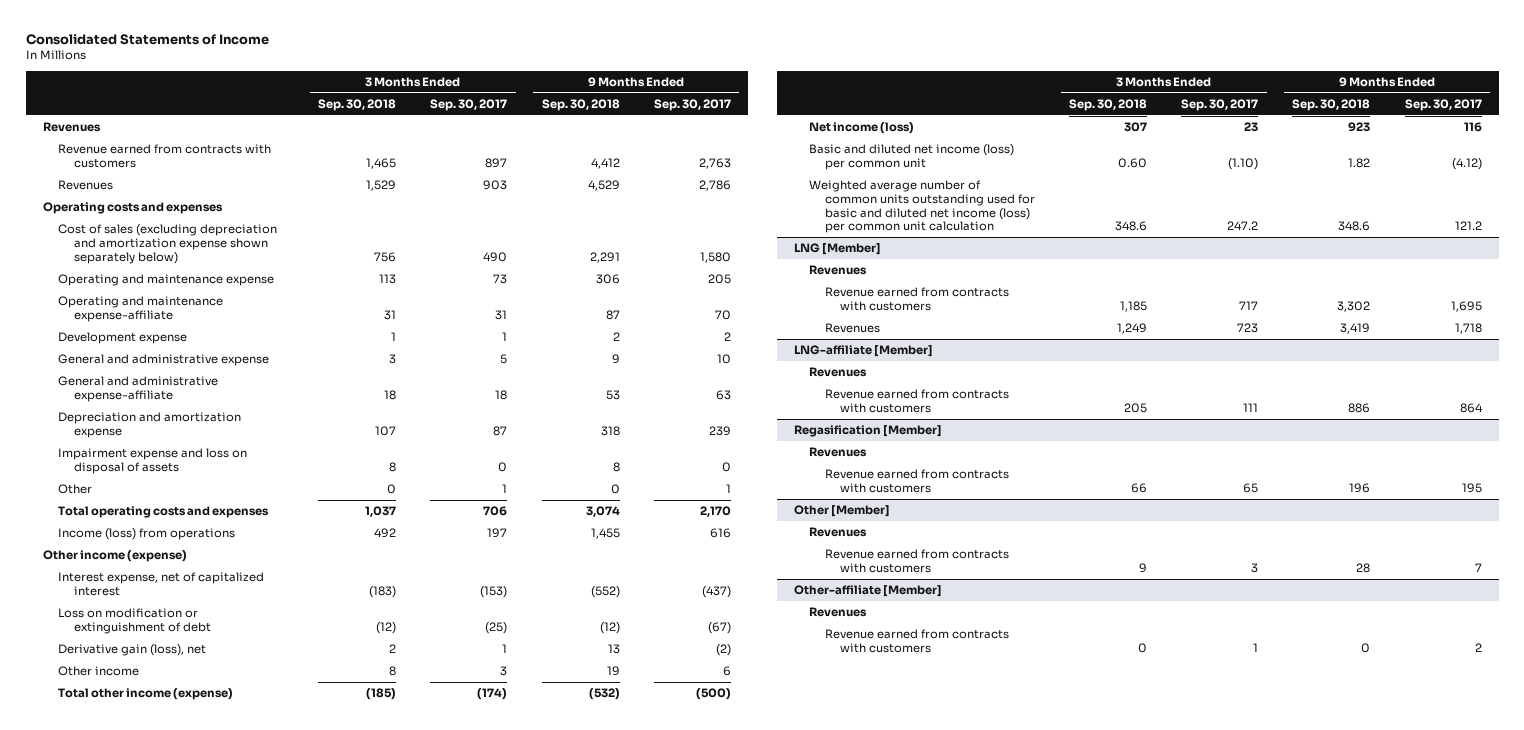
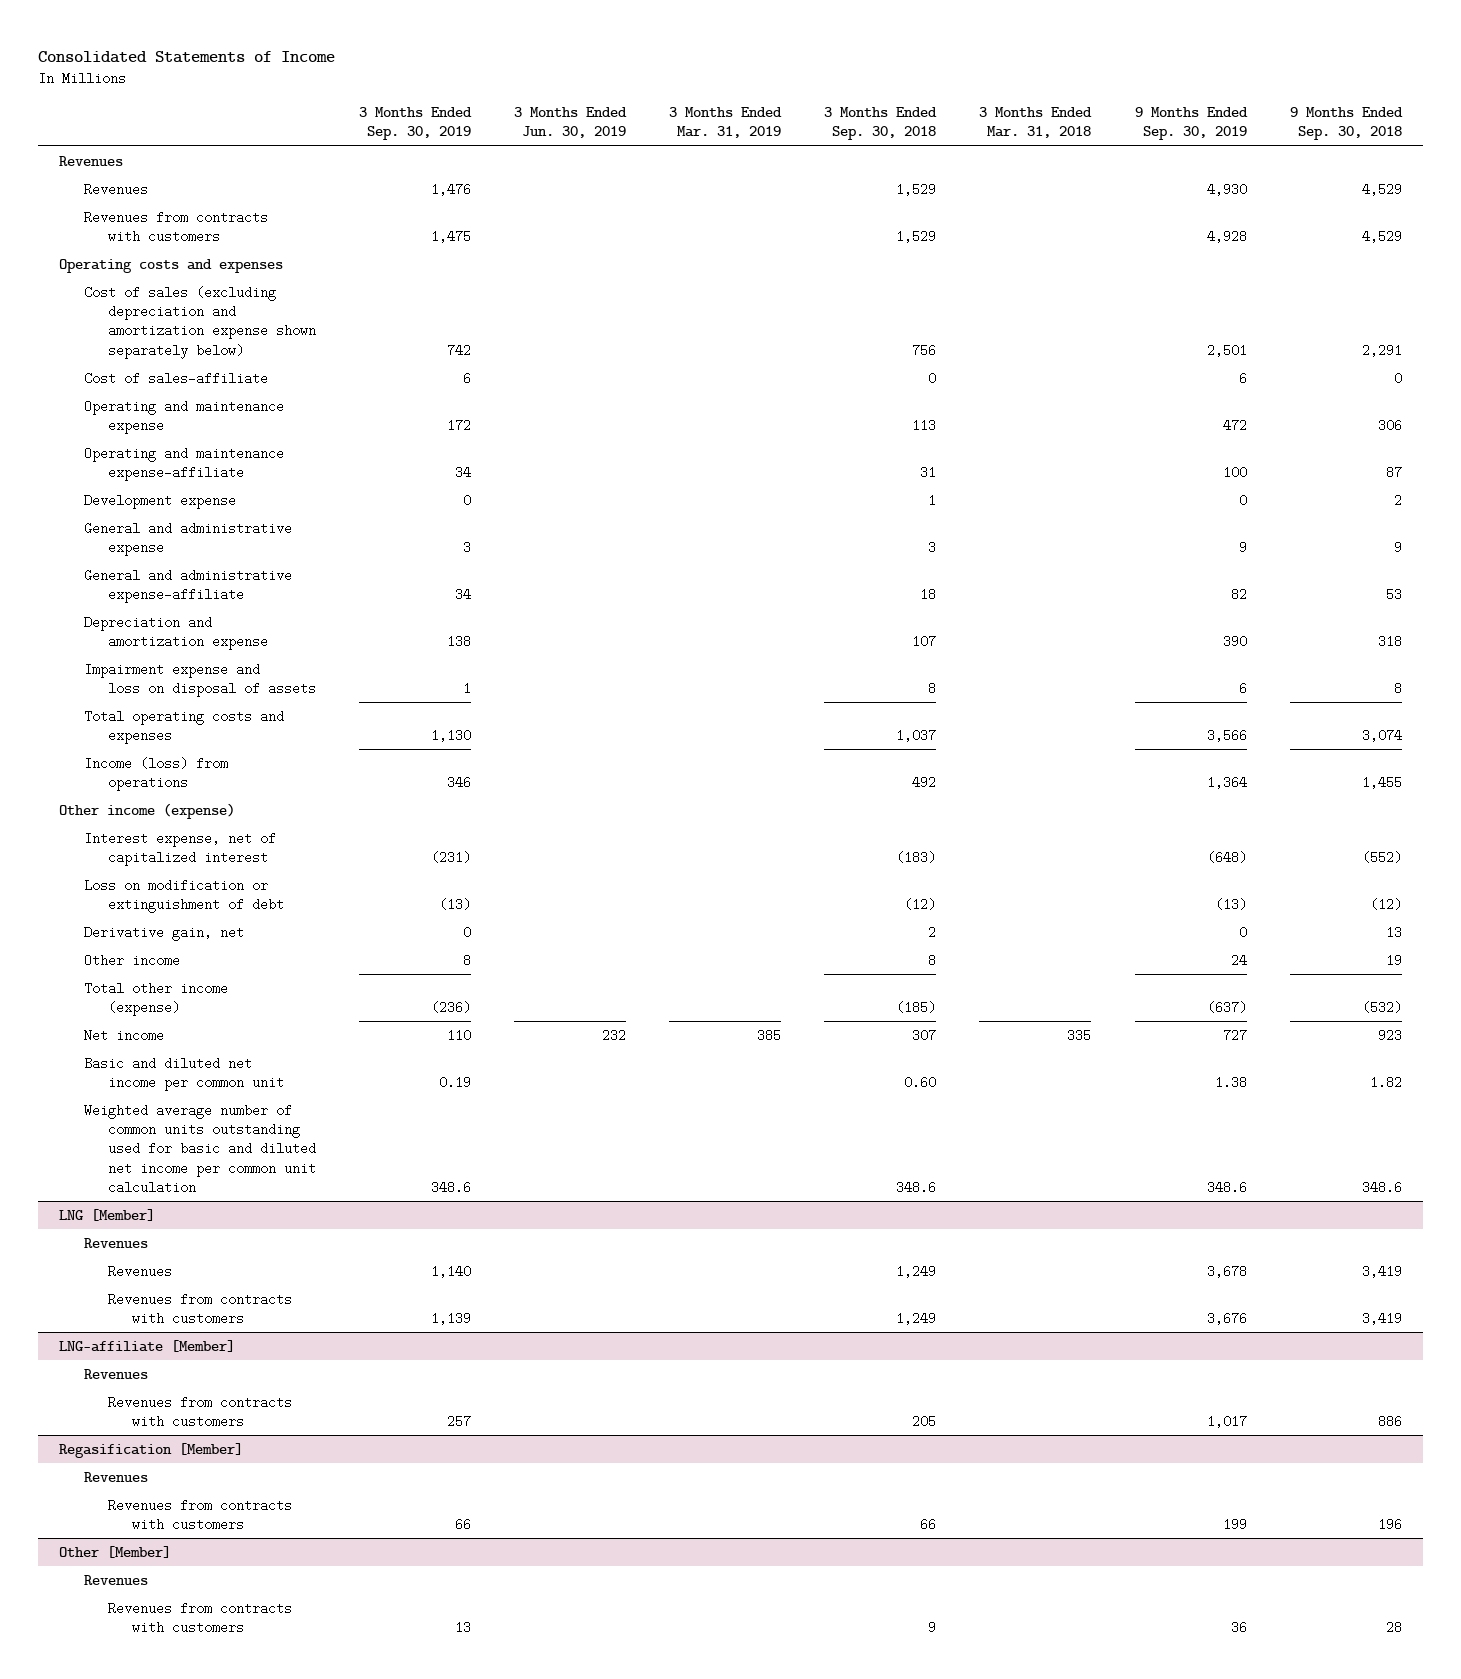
[430,99,508,112] Sep. 30, 2017 -> none
[653,99,731,112] Sep. 30, 2017 -> none
none -> [359,107,473,141] 3 Months Ended Sep. 30, 2019
none -> [514,107,628,139] 3 Months Ended Jun. 30, 2019
none -> [669,107,783,139] 3 Months Ended Mar. 31, 2019
none -> [979,107,1093,139] 3 Months Ended Mar. 31, 2018
none -> [1134,107,1248,141] 9 Months Ended Sep. 30, 2019
[58,144,272,168] Revenue earned from contracts with customers -> none
none -> [83,210,268,244] Revenues from contracts with customers
none -> [83,371,268,385] Cost of sales-affiliate
[58,484,93,495] Other -> none
[58,644,207,657] Derivative gain (loss), net -> [83,925,244,941] Derivative gain, net
[809,122,915,135] Net income (loss) -> [83,1028,164,1042] Net income
[809,144,1015,170] Basic and diluted net income (loss) per common unit -> [83,1056,284,1092] Basic and diluted net income per common unit
[809,180,1035,234] Weighted average number of common units outstanding used for basic and diluted net income (loss) per common unit calculation -> [83,1103,316,1195] Weighted average number of common units outstanding used for basic and diluted net income per common unit calculation
[824,287,1009,311] Revenue earned from contracts with customers -> none
none -> [107,1292,292,1326] Revenues from contracts with customers
[824,389,1009,413] Revenue earned from contracts with customers -> [107,1395,292,1429] Revenues from contracts with customers
[824,469,1009,493] Revenue earned from contracts with customers -> [107,1498,292,1532] Revenues from contracts with customers
[793,585,942,598] Other-affiliate [Member] -> none
[809,607,868,618] Revenues -> none
[824,629,1009,653] Revenue earned from contracts with customers -> none
[824,549,1009,573] Revenue earned from contracts with customers -> [107,1601,292,1635] Revenues from contracts with customers

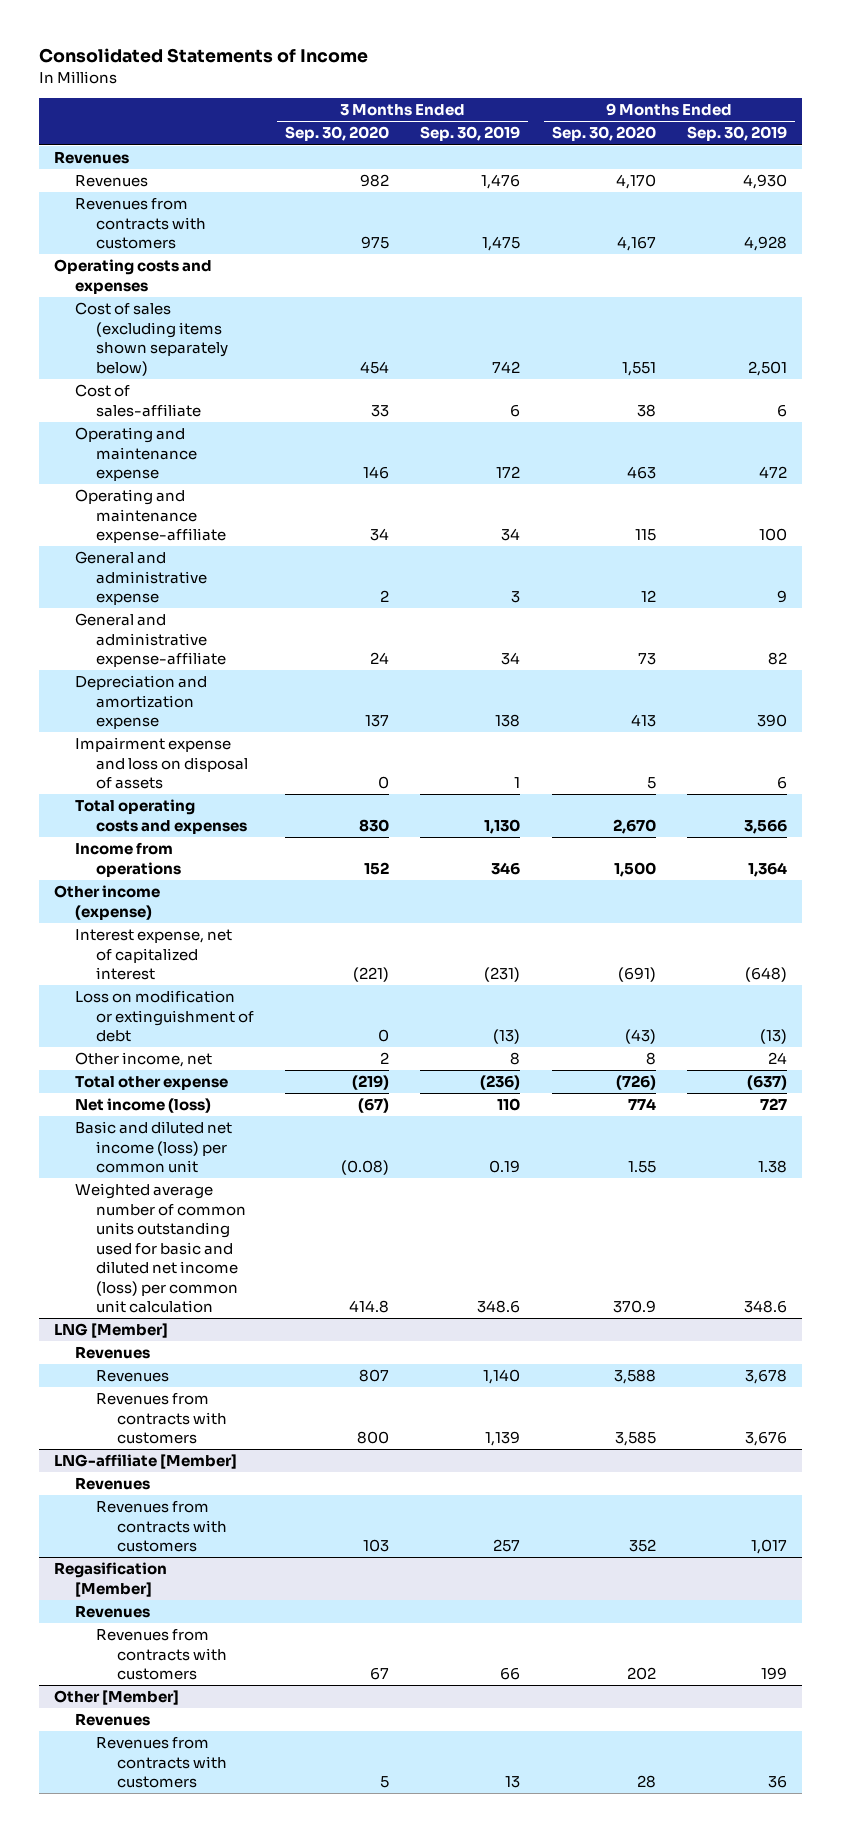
[514,107,628,139] 3 Months Ended Jun. 30, 2019 -> none
[669,107,783,139] 3 Months Ended Mar. 31, 2019 -> none
[824,107,938,141] 3 Months Ended Sep. 30, 2018 -> none
[979,107,1093,139] 3 Months Ended Mar. 31, 2018 -> none
[1289,107,1403,141] 9 Months Ended Sep. 30, 2018 -> none
none -> [285,126,390,142] Sep. 30, 2020
none -> [551,126,656,142] Sep. 30, 2020
[83,285,316,359] Cost of sales (excluding depreciation and amortization expense shown separately below) -> [75,302,229,376] Cost of sales (excluding items shown separately below)
[83,493,236,509] Development expense -> none
[83,756,228,792] Income (loss) from operations -> [75,842,182,877] Income from operations
[83,925,244,941] Derivative gain, net -> none
[83,953,180,967] Other income -> [75,1052,213,1068] Other income, net
[83,981,228,1017] Total other income (expense) -> [75,1076,229,1091] Total other expense
[83,1028,164,1042] Net income -> [75,1098,212,1114] Net income (loss)
[83,1056,284,1092] Basic and diluted net income per common unit -> [75,1121,233,1174] Basic and diluted net income (loss) per common unit
[83,1103,316,1195] Weighted average number of common units outstanding used for basic and diluted net income per common unit calculation -> [75,1183,247,1314] Weighted average number of common units outstanding used for basic and diluted net income (loss) per common unit calculation

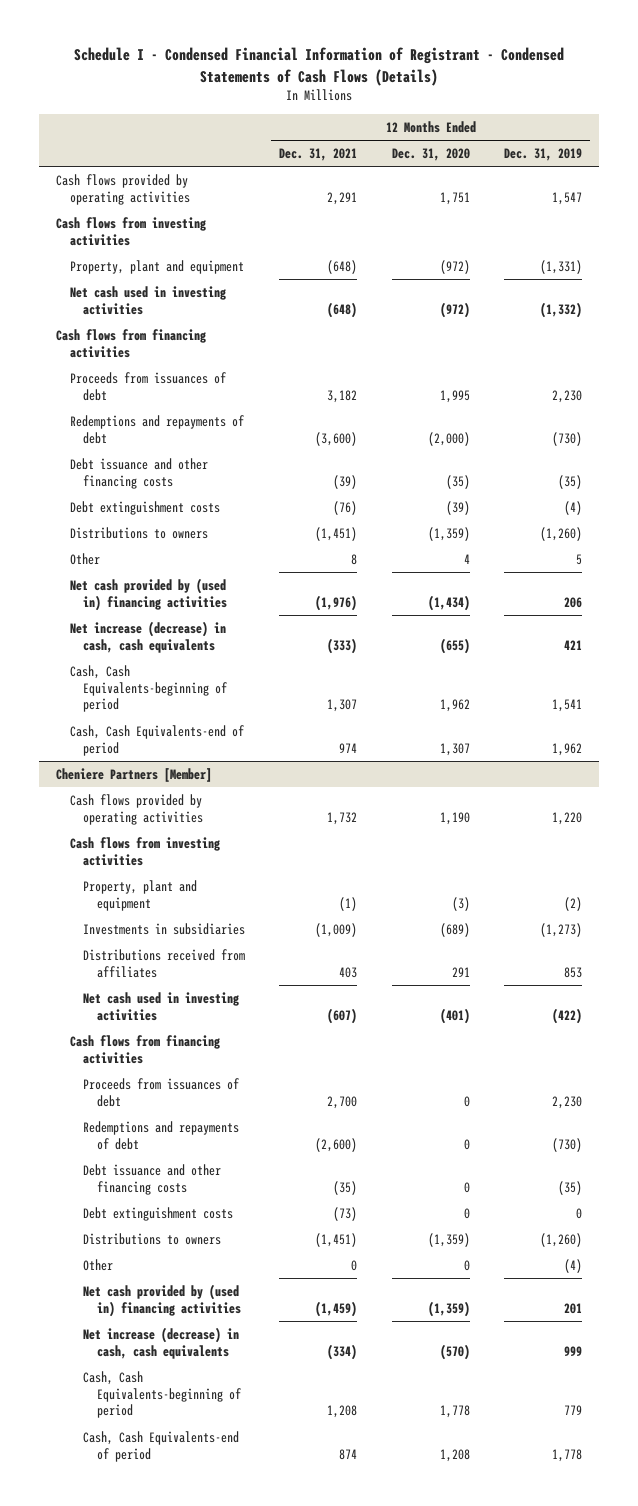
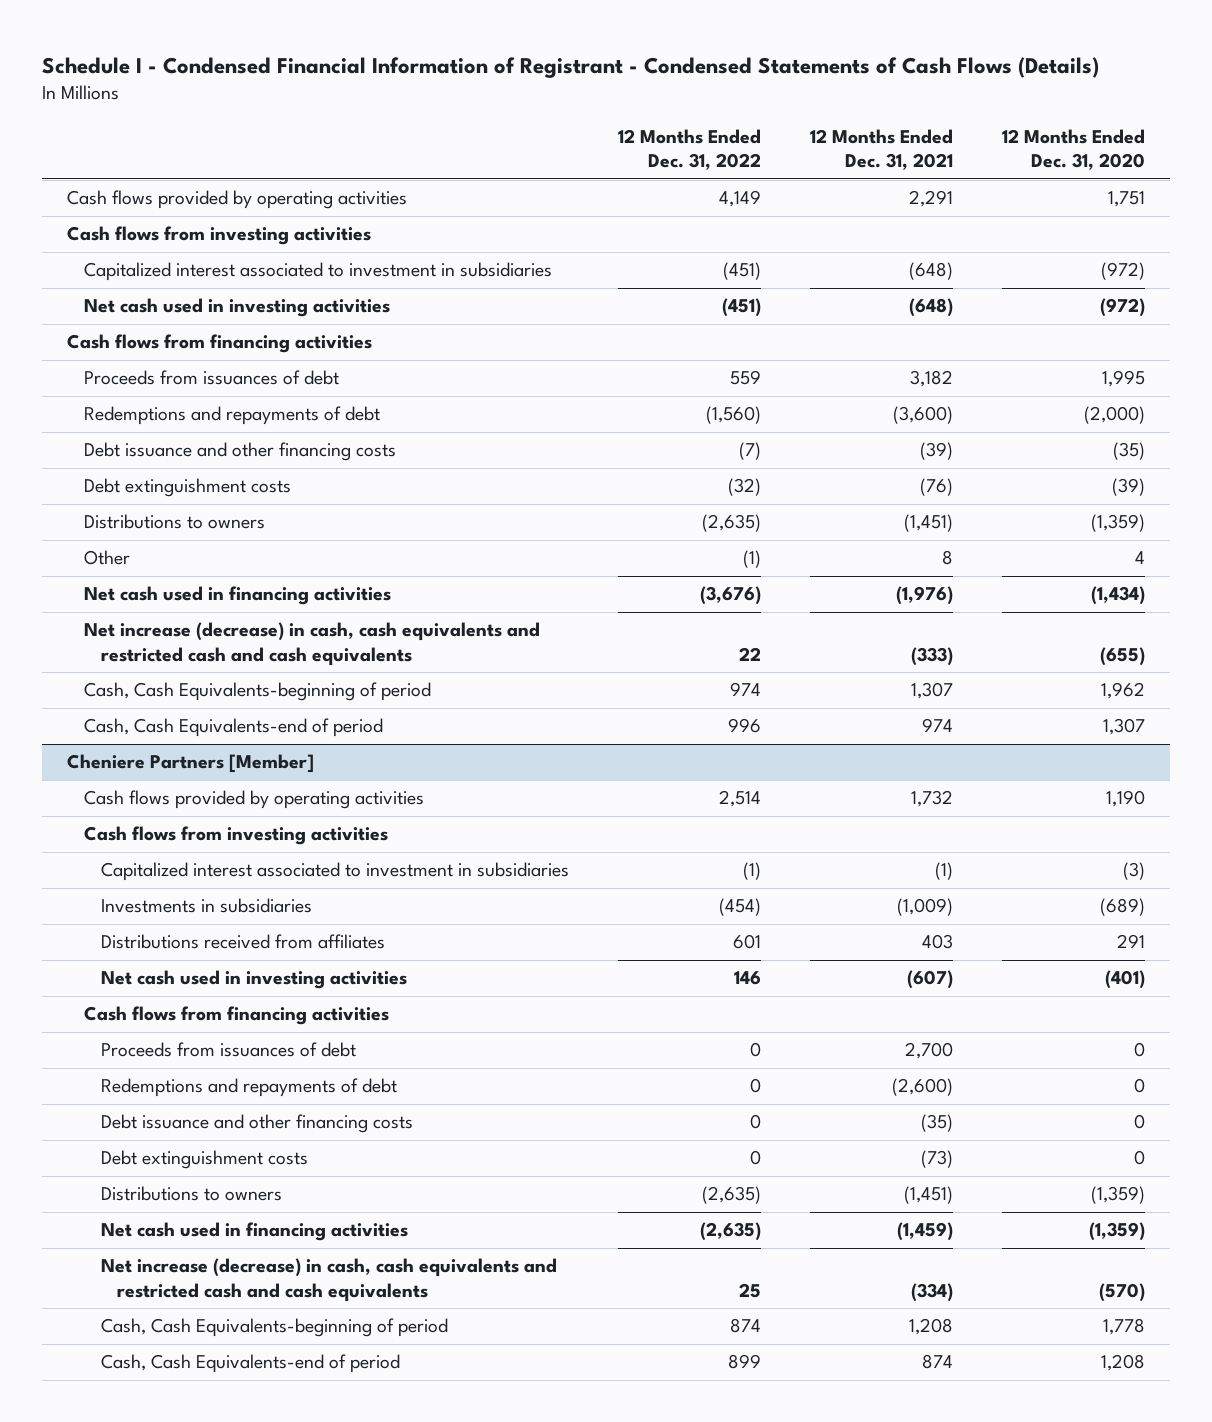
[503,148,582,162] Dec. 31, 2019 -> none
none -> [617,129,761,171] 12 Months Ended Dec. 31, 2022
[69,259,244,274] Property, plant and equipment -> [83,262,552,282] Capitalized interest associated to investment in subsidiaries
[69,577,228,611] Net cash provided by (used in) financing activities -> [83,586,391,606] Net cash used in financing activities
[69,620,226,653] Net increase (decrease) in cash, cash equivalents -> [83,622,540,666] Net increase (decrease) in cash, cash equivalents and restricted cash and cash equivalents
[83,879,198,911] Property, plant and equipment -> [100,862,569,882] Capitalized interest associated to investment in subsidiaries
[83,1258,114,1271] Other -> none
[83,1283,241,1317] Net cash provided by (used in) financing activities -> [100,1222,408,1242] Net cash used in financing activities
[83,1326,240,1359] Net increase (decrease) in cash, cash equivalents -> [100,1258,557,1302] Net increase (decrease) in cash, cash equivalents and restricted cash and cash equivalents

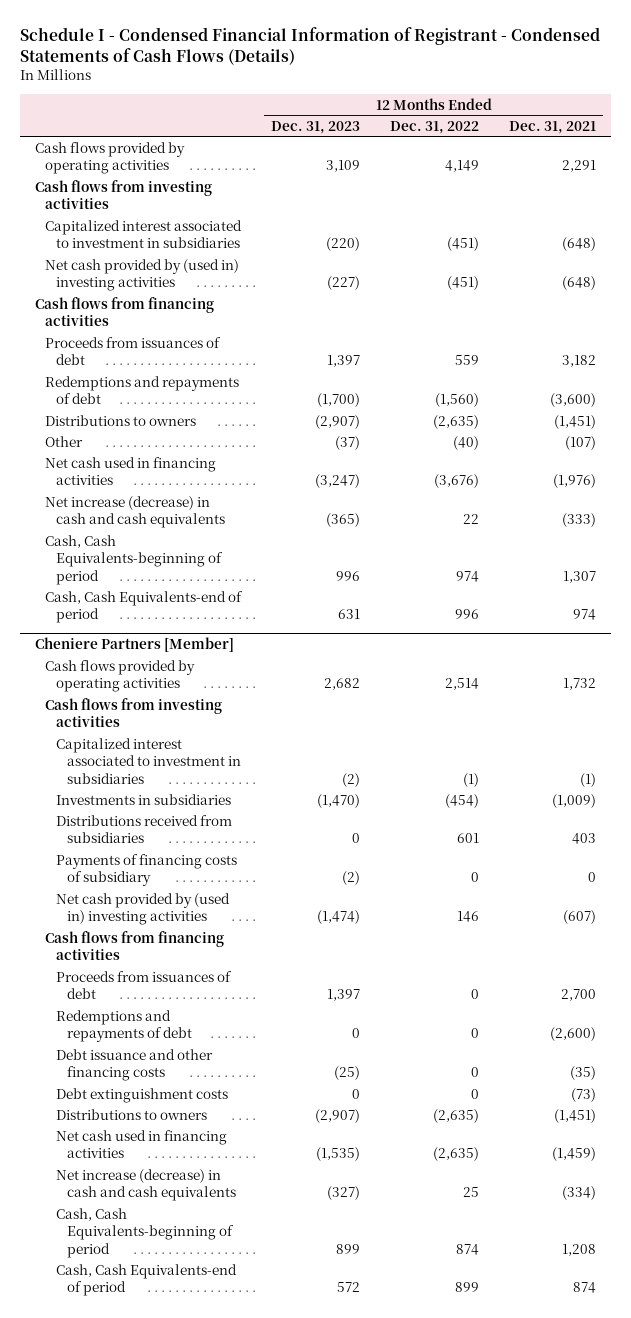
[1002,129,1146,171] 12 Months Ended Dec. 31, 2020 -> none
none -> [271,120,361,134] Dec. 31, 2023
[83,298,390,318] Net cash used in investing activities -> [45,258,240,292] Net cash provided by (used in) investing activities
[83,442,396,462] Debt issuance and other financing costs -> none
[83,478,291,498] Debt extinguishment costs -> none
[742,550,761,569] (1) -> [453,435,480,450] (40)
[941,550,953,566] 8 -> [565,435,597,450] (107)
[83,622,540,666] Net increase (decrease) in cash, cash equivalents and restricted cash and cash equivalents -> [45,495,226,529] Net increase (decrease) in cash and cash equivalents
[100,934,385,950] Distributions received from affiliates -> [56,814,233,844] Distributions received from subsidiaries
none -> [56,853,238,887] Payments of financing costs of subsidiary
[100,970,407,990] Net cash used in investing activities -> [56,892,231,926] Net cash provided by (used in) investing activities
[100,1258,557,1302] Net increase (decrease) in cash, cash equivalents and restricted cash and cash equivalents -> [56,1168,237,1202] Net increase (decrease) in cash and cash equivalents

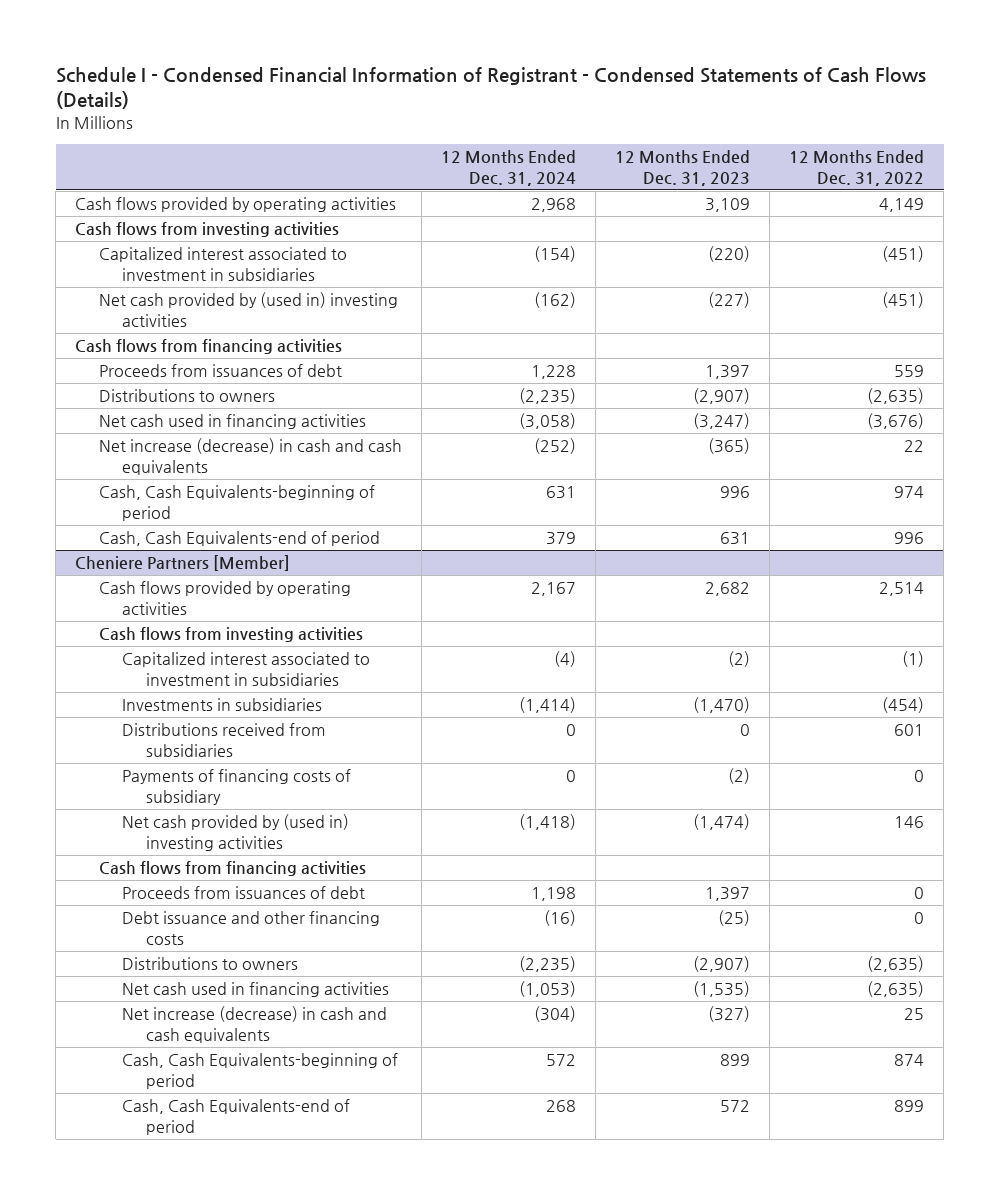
[509,120,597,134] Dec. 31, 2021 -> none
none -> [440,150,576,186] 12 Months Ended Dec. 31, 2024
[45,375,240,405] Redemptions and repayments of debt -> none
[45,435,84,447] Other -> none
[56,1009,193,1043] Redemptions and repayments of debt -> none
[56,1087,229,1103] Debt extinguishment costs -> none

